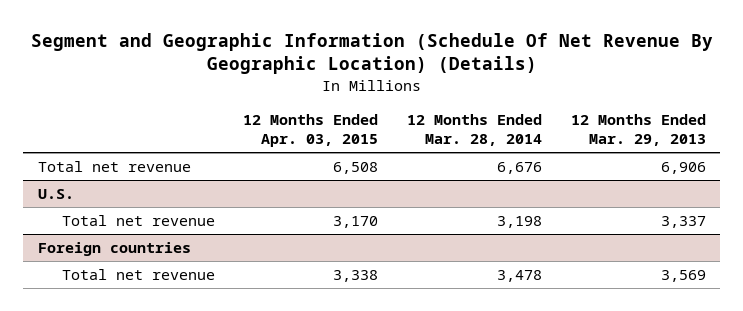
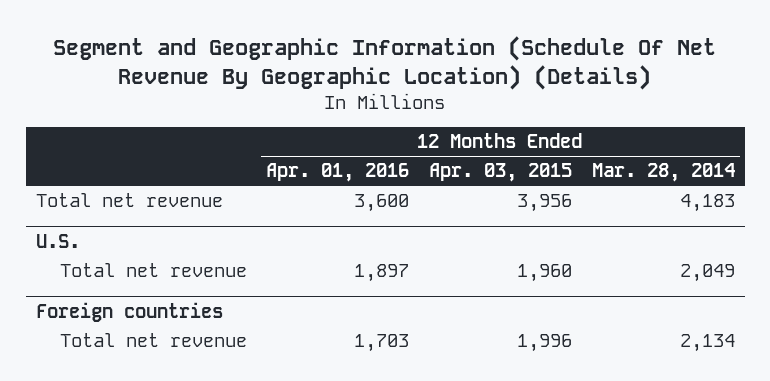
[570,113,706,147] 12 Months Ended Mar. 29, 2013 -> none
none -> [266,163,410,183] Apr. 01, 2016
[333,161,379,174] 6,508 -> [516,194,572,213] 3,956
[496,161,542,174] 6,676 -> [679,194,735,213] 4,183
[333,215,379,228] 3,170 -> [516,264,572,283] 1,960
[496,215,542,228] 3,198 -> [679,264,735,283] 2,049
[333,269,379,282] 3,338 -> [516,334,572,353] 1,996
[496,269,542,282] 3,478 -> [679,334,735,353] 2,134

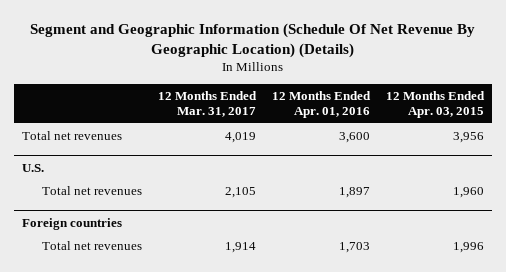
[591,163,735,183] Mar. 28, 2014 -> none
none -> [157,90,257,117] 12 Months Ended Mar. 31, 2017
[35,193,223,208] Total net revenue -> [21,131,122,141] Total net revenues
[59,263,247,278] Total net revenue -> [41,186,142,196] Total net revenues
[59,333,247,348] Total net revenue -> [41,241,142,251] Total net revenues

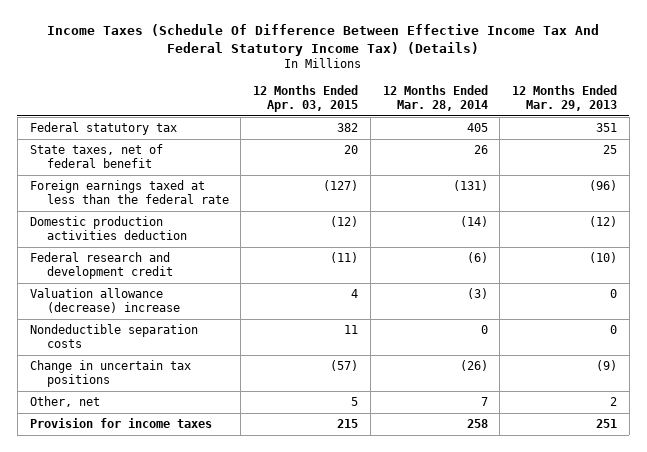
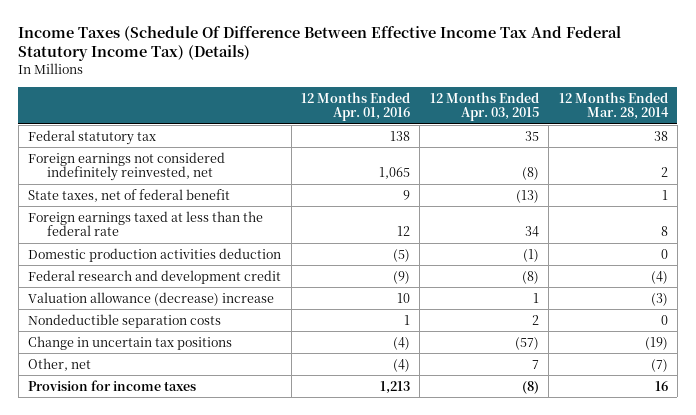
[511,84,617,111] 12 Months Ended Mar. 29, 2013 -> none
none -> [301,91,411,122] 12 Months Ended Apr. 01, 2016
[337,123,359,133] 382 -> [524,130,539,141] 35
[466,123,488,133] 405 -> [653,130,668,141] 38
none -> [28,151,226,182] Foreign earnings not considered indefinitely reinvested, net
[344,145,359,155] 20 -> [515,189,539,203] (13)
[473,145,488,155] 26 -> [661,189,668,200] 1
[323,180,359,192] (127) -> [524,226,539,238] 34
[452,180,488,192] (131) -> [660,226,668,237] 8
[330,216,359,228] (12) -> [522,248,539,262] (1)
[459,216,488,228] (14) -> [660,248,668,259] 0
[330,252,359,264] (11) -> [521,270,539,284] (8)
[466,252,488,264] (6) -> [650,270,668,284] (4)
[351,289,359,299] 4 -> [532,292,539,303] 1
[344,325,359,335] 11 -> [531,314,539,325] 2
[459,360,488,372] (26) -> [644,336,668,350] (19)
[351,397,359,407] 5 -> [531,359,539,369] 7
[480,397,488,407] 7 -> [650,358,668,372] (7)
[337,419,359,429] 215 -> [521,380,539,394] (8)
[466,419,488,429] 258 -> [654,380,668,391] 16

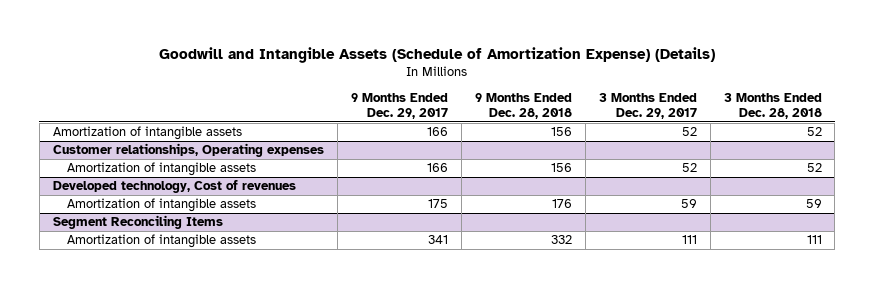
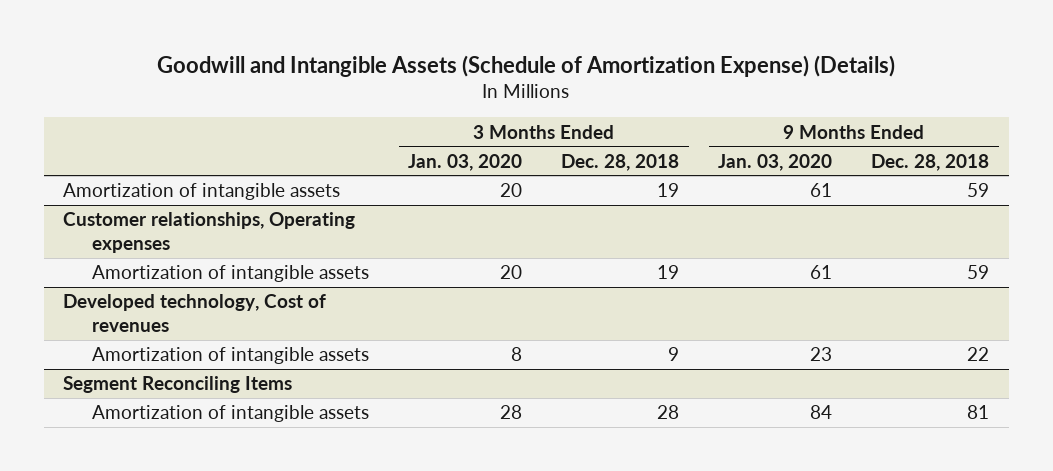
[350,92,448,119] 9 Months Ended Dec. 29, 2017 -> none
[598,92,697,119] 3 Months Ended Dec. 29, 2017 -> none
none -> [408,153,523,171] Jan. 03, 2020
none -> [718,153,833,171] Jan. 03, 2020
[550,127,572,137] 156 -> [967,183,990,198] 59
[806,127,822,137] 52 -> [657,183,680,198] 19
[550,163,572,173] 156 -> [967,265,990,280] 59
[806,163,822,173] 52 -> [657,265,680,280] 19
[551,199,572,209] 176 -> [967,347,990,362] 22
[805,199,822,209] 59 -> [668,347,680,362] 9
[550,235,572,245] 332 -> [967,405,990,420] 81
[806,235,822,245] 111 -> [657,405,680,420] 28

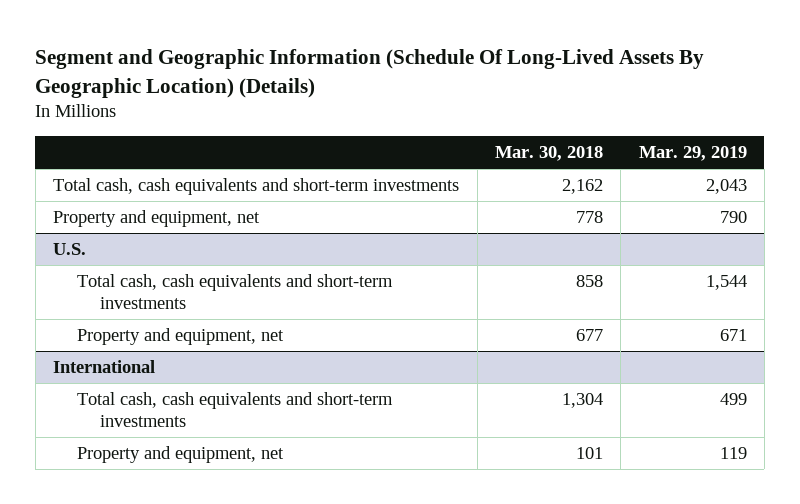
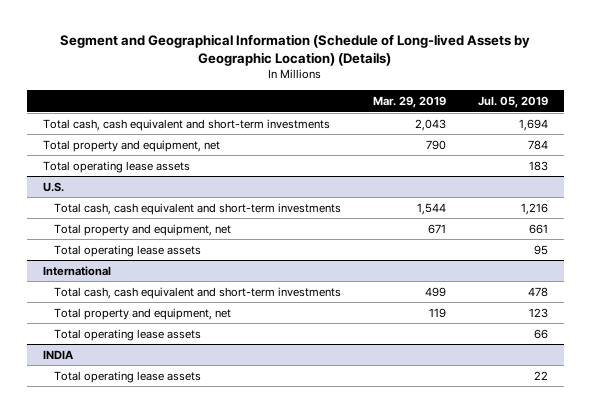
[35,48,705,98] Segment and Geographic Information (Schedule Of Long-Lived Assets By Geographic Location) (Details) -> [60,33,531,66] Segment and Geographical Information (Schedule of Long-lived Assets by Geographic Location) (Details)
[494,145,603,161] Mar. 30, 2018 -> none
none -> [477,95,548,108] Jul. 05, 2019
[53,178,460,196] Total cash, cash equivalents and short-term investments -> [42,118,330,131] Total cash, cash equivalent and short-term investments
[53,210,261,228] Property and equipment, net -> [42,139,220,152] Total property and equipment, net
none -> [42,160,190,173] Total operating lease assets
[76,274,393,309] Total cash, cash equivalents and short-term investments -> [53,202,341,215] Total cash, cash equivalent and short-term investments
[76,328,284,346] Property and equipment, net -> [53,223,231,236] Total property and equipment, net
none -> [53,244,201,257] Total operating lease assets
[76,392,393,427] Total cash, cash equivalents and short-term investments -> [53,286,341,299] Total cash, cash equivalent and short-term investments
[76,446,284,464] Property and equipment, net -> [53,307,231,320] Total property and equipment, net
none -> [53,328,201,341] Total operating lease assets
none -> [42,349,74,359] INDIA
none -> [53,370,201,383] Total operating lease assets

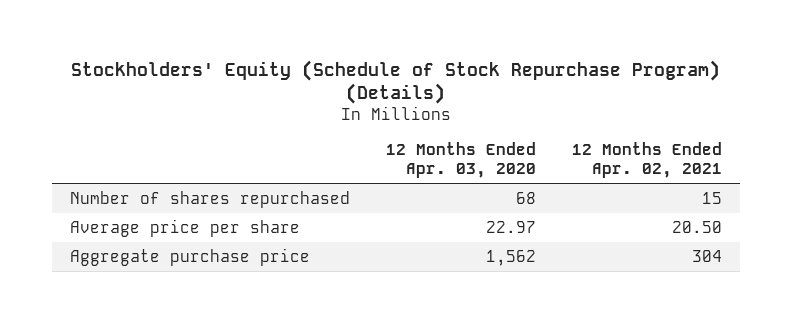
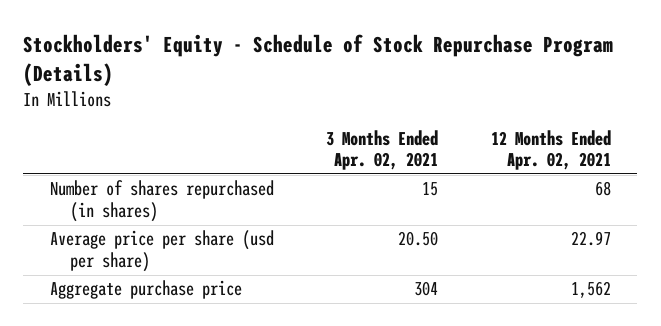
[70,59,720,105] Stockholders' Equity (Schedule of Stock Repurchase Program) (Details) -> [23,34,614,86] Stockholders' Equity - Schedule of Stock Repurchase Program (Details)
[385,142,536,179] 12 Months Ended Apr. 03, 2020 -> none
none -> [326,129,439,171] 3 Months Ended Apr. 02, 2021
[70,190,351,208] Number of shares repurchased -> [49,180,274,223] Number of shares repurchased (in shares)
[701,191,722,204] 15 -> [595,181,612,197] 68
[70,218,301,237] Average price per share -> [49,230,274,273] Average price per share (usd per share)
[671,220,722,233] 20.50 -> [571,231,612,247] 22.97
[691,249,722,262] 304 -> [571,281,612,299] 1,562

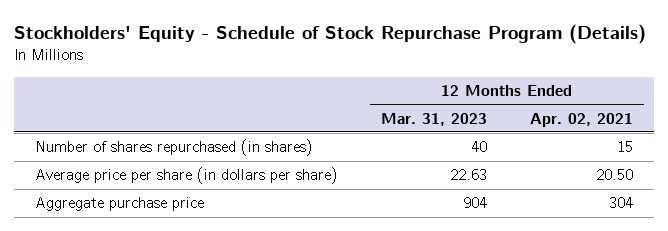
[326,129,439,171] 3 Months Ended Apr. 02, 2021 -> none
none -> [380,112,487,126] Mar. 31, 2023
[595,181,612,197] 68 -> [616,141,633,153] 15
[49,230,274,273] Average price per share (usd per share) -> [34,167,338,185] Average price per share (in dollars per share)
[571,231,612,247] 22.97 -> [595,169,633,181] 20.50
[571,281,612,299] 1,562 -> [608,197,633,209] 304

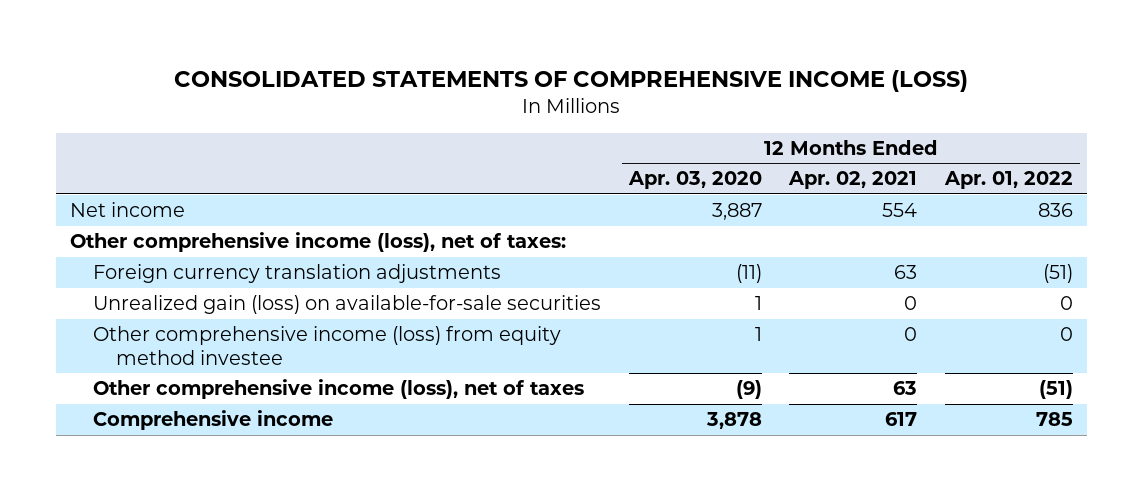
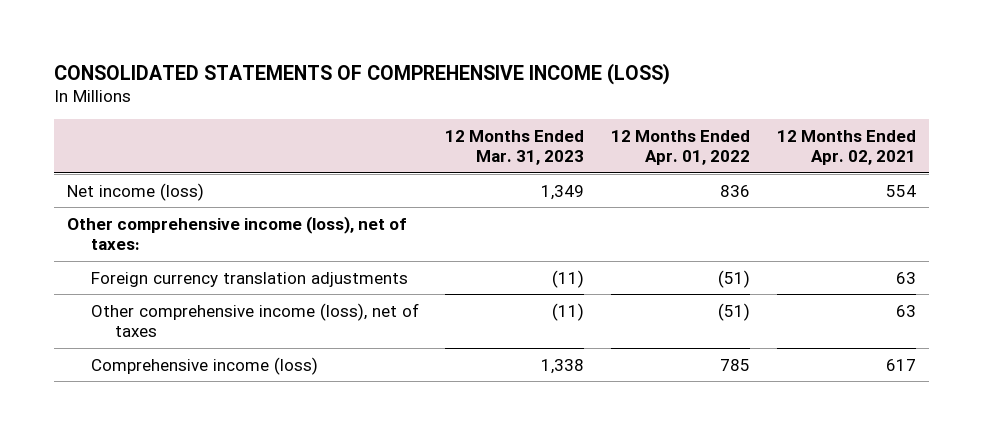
[627,171,762,190] Apr. 03, 2020 -> none
none -> [445,129,585,166] 12 Months Ended Mar. 31, 2023
[70,202,186,218] Net income -> [66,182,204,201] Net income (loss)
[93,295,602,315] Unrealized gain (loss) on available-for-sale securities -> none
[93,326,562,365] Other comprehensive income (loss) from equity method investee -> none
[93,410,334,431] Comprehensive income -> [90,356,318,375] Comprehensive income (loss)

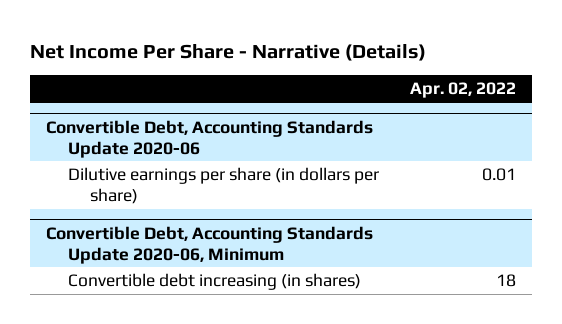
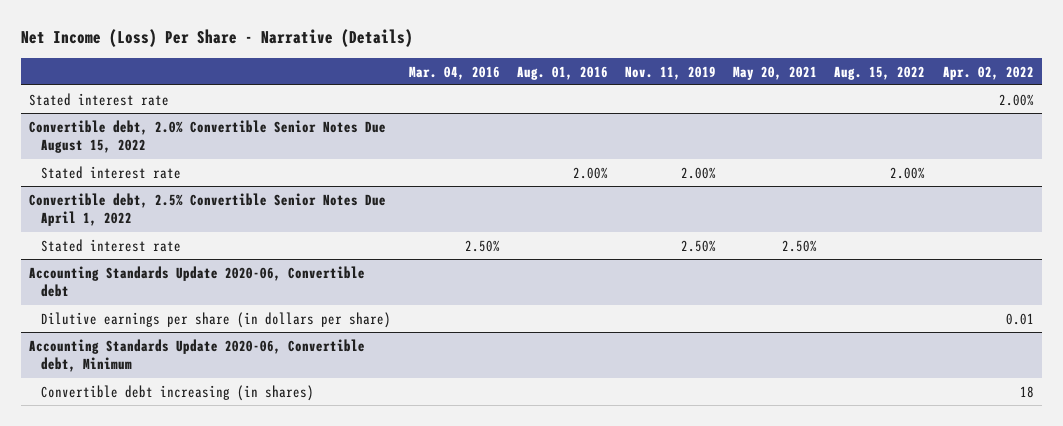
[30,43,427,61] Net Income Per Share - Narrative (Details) -> [20,29,413,48] Net Income (Loss) Per Share - Narrative (Details)
none -> [408,65,500,80] Mar. 04, 2016
none -> [516,65,608,80] Aug. 01, 2016
none -> [625,65,717,80] Nov. 11, 2019
none -> [733,65,818,80] May 20, 2021
none -> [834,65,926,80] Aug. 15, 2022
none -> [29,92,170,106] Stated interest rate
none -> [29,119,387,154] Convertible debt, 2.0% Convertible Senior Notes Due August 15, 2022
none -> [41,165,182,179] Stated interest rate
none -> [29,192,387,227] Convertible debt, 2.5% Convertible Senior Notes Due April 1, 2022
none -> [41,238,182,252] Stated interest rate
[45,119,373,158] Convertible Debt, Accounting Standards Update 2020-06 -> [29,265,366,298] Accounting Standards Update 2020-06, Convertible debt
[45,225,373,264] Convertible Debt, Accounting Standards Update 2020-06, Minimum -> [29,338,366,373] Accounting Standards Update 2020-06, Convertible debt, Minimum

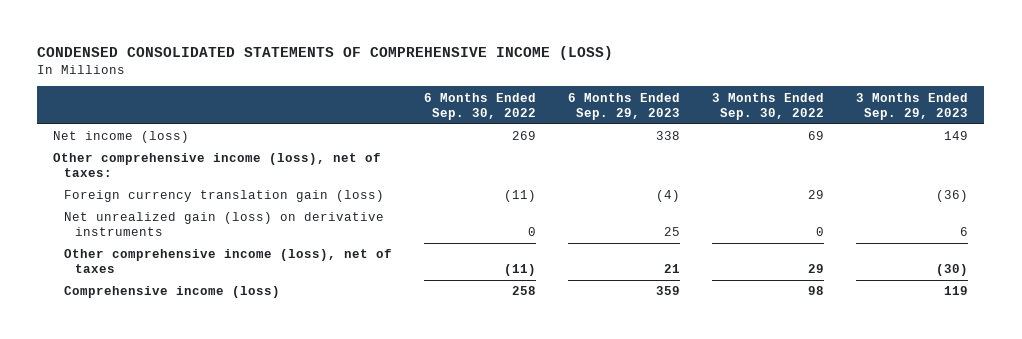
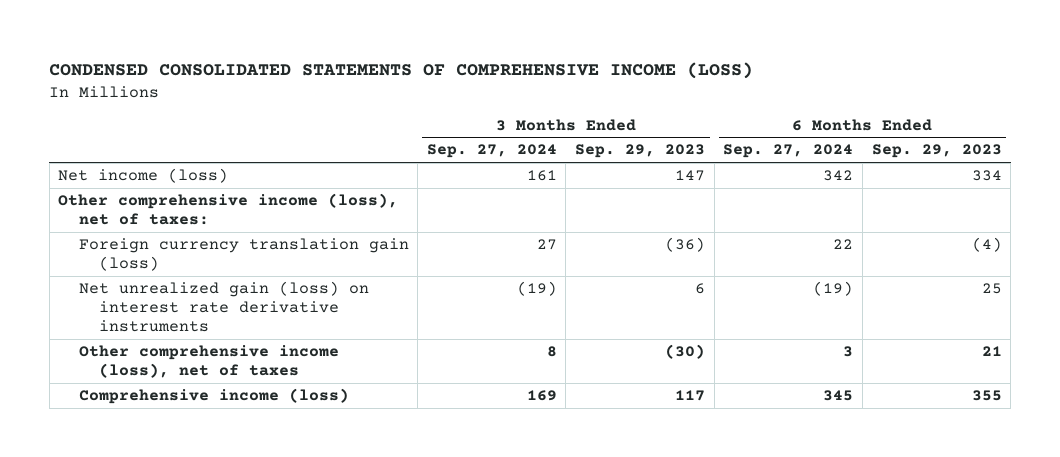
[424,92,537,120] 6 Months Ended Sep. 30, 2022 -> none
[712,92,825,120] 3 Months Ended Sep. 30, 2022 -> none
none -> [426,144,557,159] Sep. 27, 2024
none -> [723,144,854,159] Sep. 27, 2024
[656,131,681,141] 338 -> [971,170,1002,182] 334
[944,131,969,141] 149 -> [675,170,706,182] 147
[64,212,385,237] Net unrealized gain (loss) on derivative instruments -> [78,281,369,332] Net unrealized gain (loss) on interest rate derivative instruments
[656,286,681,296] 359 -> [971,390,1002,402] 355
[944,286,969,296] 119 -> [675,390,706,402] 117

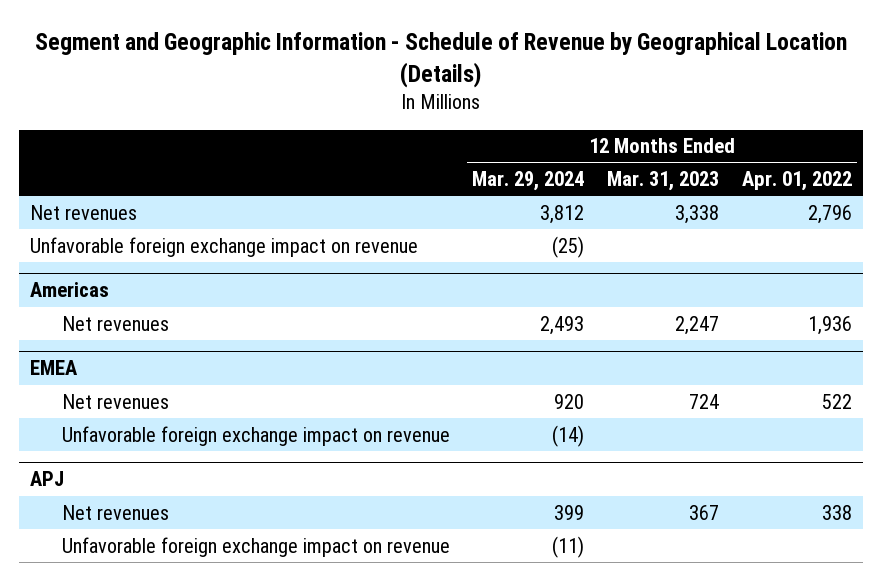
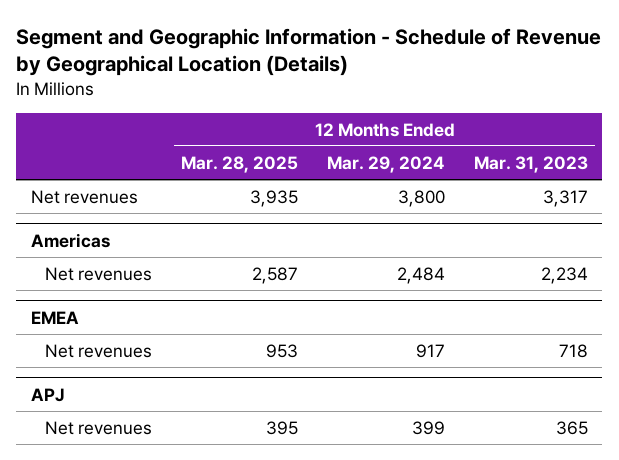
[741,171,852,192] Apr. 01, 2022 -> none
none -> [181,155,299,173] Mar. 28, 2025
[29,236,418,257] Unfavorable foreign exchange impact on revenue -> none
[540,204,585,224] 3,812 -> [398,189,446,207] 3,800
[675,204,720,224] 3,338 -> [543,189,589,207] 3,317
[540,315,585,335] 2,493 -> [397,266,446,284] 2,484
[675,315,720,335] 2,247 -> [541,266,589,284] 2,234
[61,425,450,446] Unfavorable foreign exchange impact on revenue -> none
[554,393,585,409] 920 -> [416,343,446,358] 917
[689,393,720,409] 724 -> [559,343,589,358] 718
[61,536,450,557] Unfavorable foreign exchange impact on revenue -> none
[689,504,720,520] 367 -> [556,420,589,435] 365

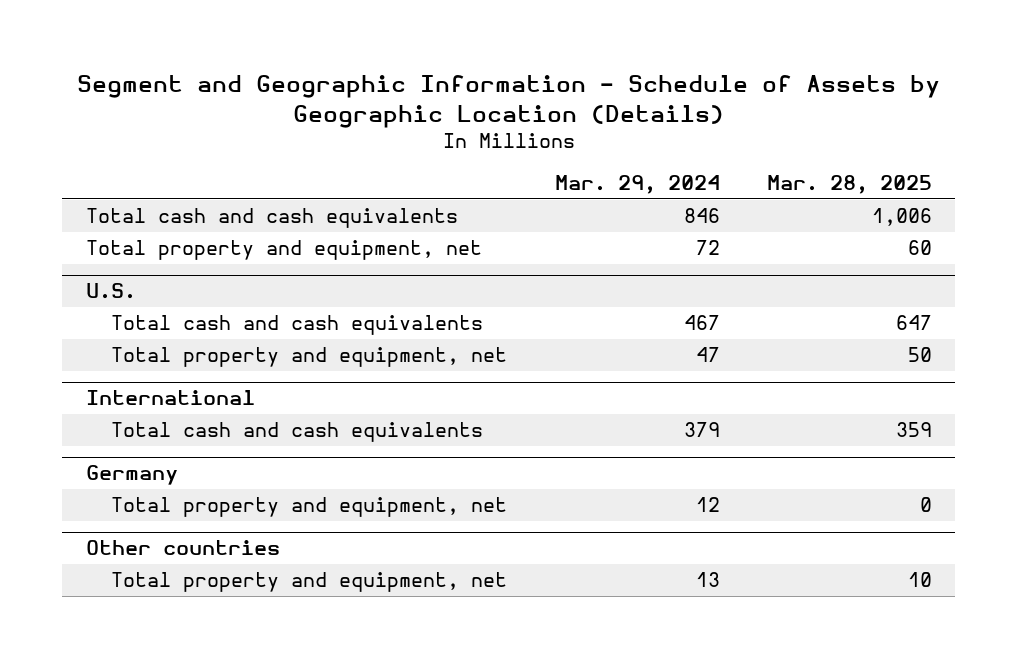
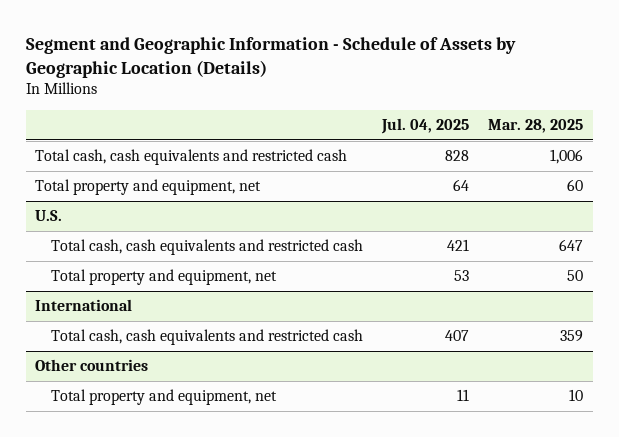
[554,175,720,195] Mar. 29, 2024 -> none
none -> [381,117,470,134] Jul. 04, 2025
[85,208,458,229] Total cash and cash equivalents -> [35,149,348,166] Total cash, cash equivalents and restricted cash
[111,315,484,336] Total cash and cash equivalents -> [50,239,363,256] Total cash, cash equivalents and restricted cash
[85,465,178,486] Germany -> none
[111,497,508,518] Total property and equipment, net -> none
[111,422,484,443] Total cash and cash equivalents -> [50,329,363,346] Total cash, cash equivalents and restricted cash

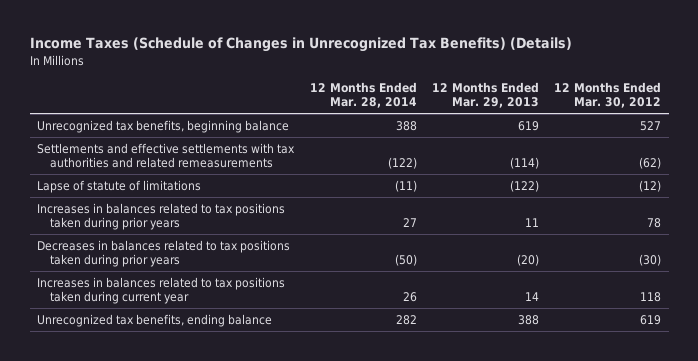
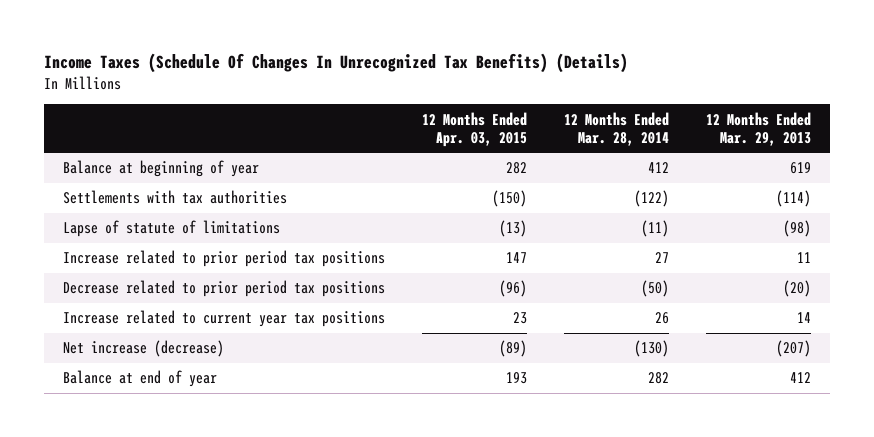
[29,37,572,53] Income Taxes (Schedule of Changes in Unrecognized Tax Benefits) (Details) -> [44,53,629,74] Income Taxes (Schedule Of Changes In Unrecognized Tax Benefits) (Details)
[554,82,662,109] 12 Months Ended Mar. 30, 2012 -> none
none -> [421,111,527,147] 12 Months Ended Apr. 03, 2015
[37,313,273,327] Unrecognized tax benefits, ending balance -> none
[37,119,290,133] Unrecognized tax benefits, beginning balance -> [62,160,259,178] Balance at beginning of year
[395,120,417,131] 388 -> [647,162,669,174] 412
[37,142,296,168] Settlements and effective settlements with tax authorities and related remeasurements -> [62,190,287,205] Settlements with tax authorities
[509,179,539,192] (122) -> [783,220,812,238] (98)
[37,202,286,230] Increases in balances related to tax positions taken during prior years -> [62,250,385,268] Increase related to prior period tax positions
[37,239,291,267] Decreases in balances related to tax positions taken during prior years -> [62,280,385,298] Decrease related to prior period tax positions
[37,276,286,304] Increases in balances related to tax positions taken during current year -> [62,310,385,328] Increase related to current year tax positions
none -> [62,340,224,358] Net increase (decrease)
none -> [62,370,217,388] Balance at end of year

